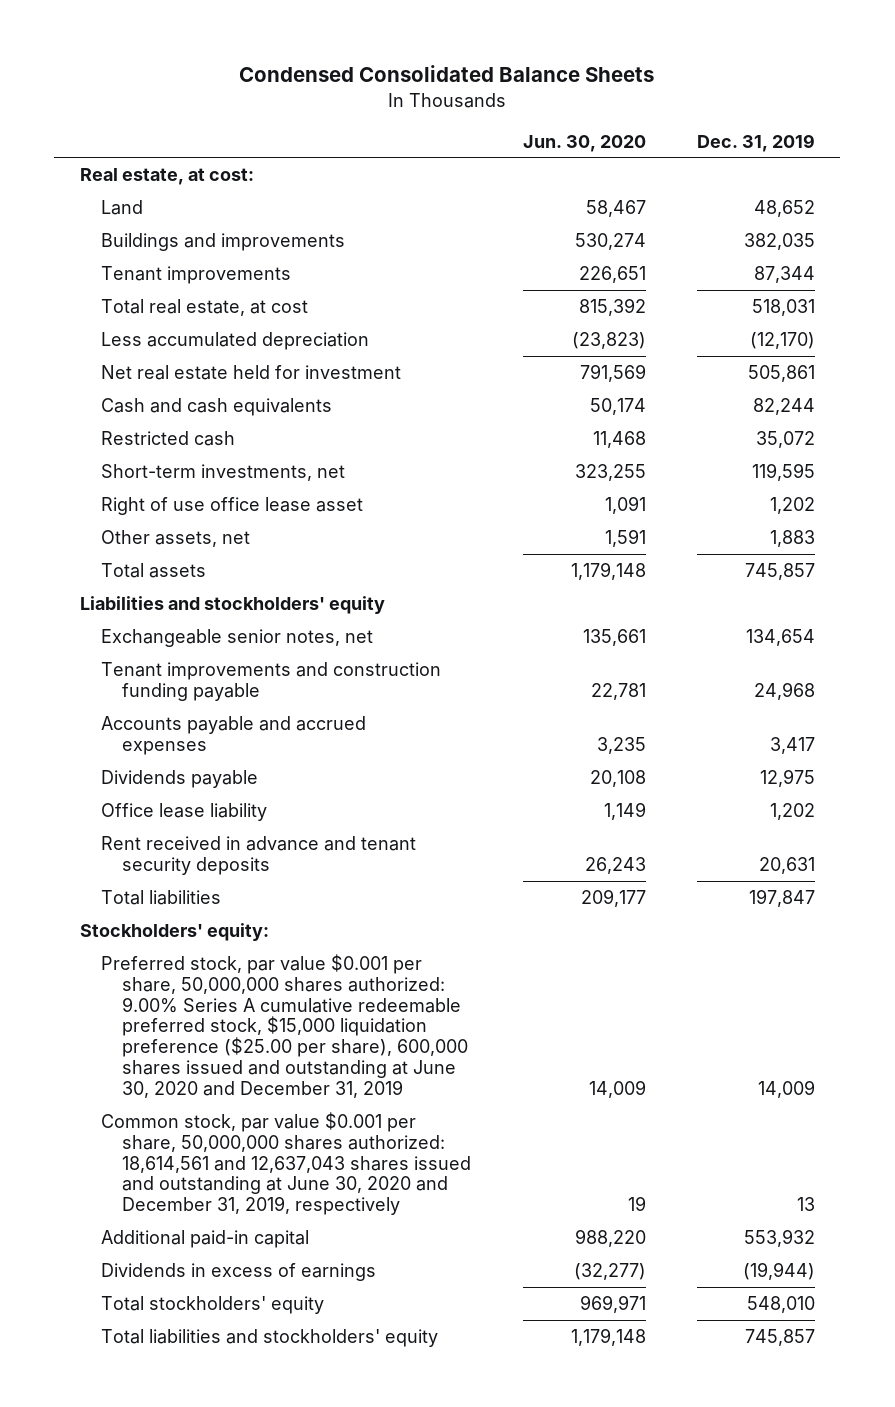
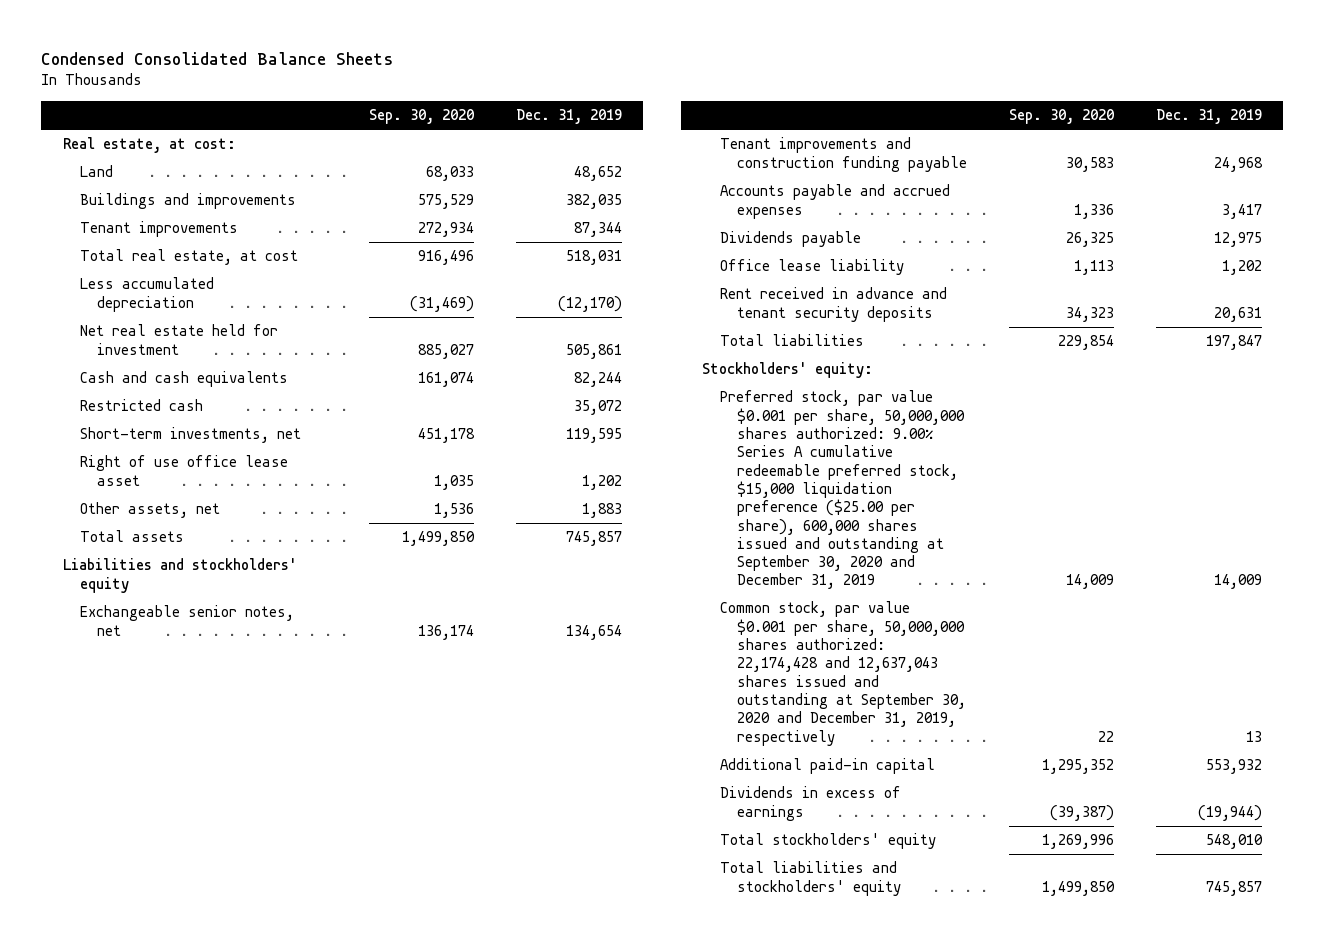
[522,134,646,152] Jun. 30, 2020 -> none
none -> [369,109,475,125] Sep. 30, 2020
[101,953,469,1098] Preferred stock, par value $0.001 per share, 50,000,000 shares authorized: 9.00% Series A cumulative redeemable preferred stock, $15,000 liquidation preference ($25.00 per share), 600,000 shares issued and outstanding at June 30, 2020 and December 31, 2019 -> [719,390,965,590] Preferred stock, par value $0.001 per share, 50,000,000 shares authorized: 9.00% Series A cumulative redeemable preferred stock, $15,000 liquidation preference ($25.00 per share), 600,000 shares issued and outstanding at September 30, 2020 and December 31, 2019
[101,1111,472,1216] Common stock, par value $0.001 per share, 50,000,000 shares authorized: 18,614,561 and 12,637,043 shares issued and outstanding at June 30, 2020 and December 31, 2019, respectively -> [719,601,966,746] Common stock, par value $0.001 per share, 50,000,000 shares authorized: 22,174,428 and 12,637,043 shares issued and outstanding at September 30, 2020 and December 31, 2019, respectively

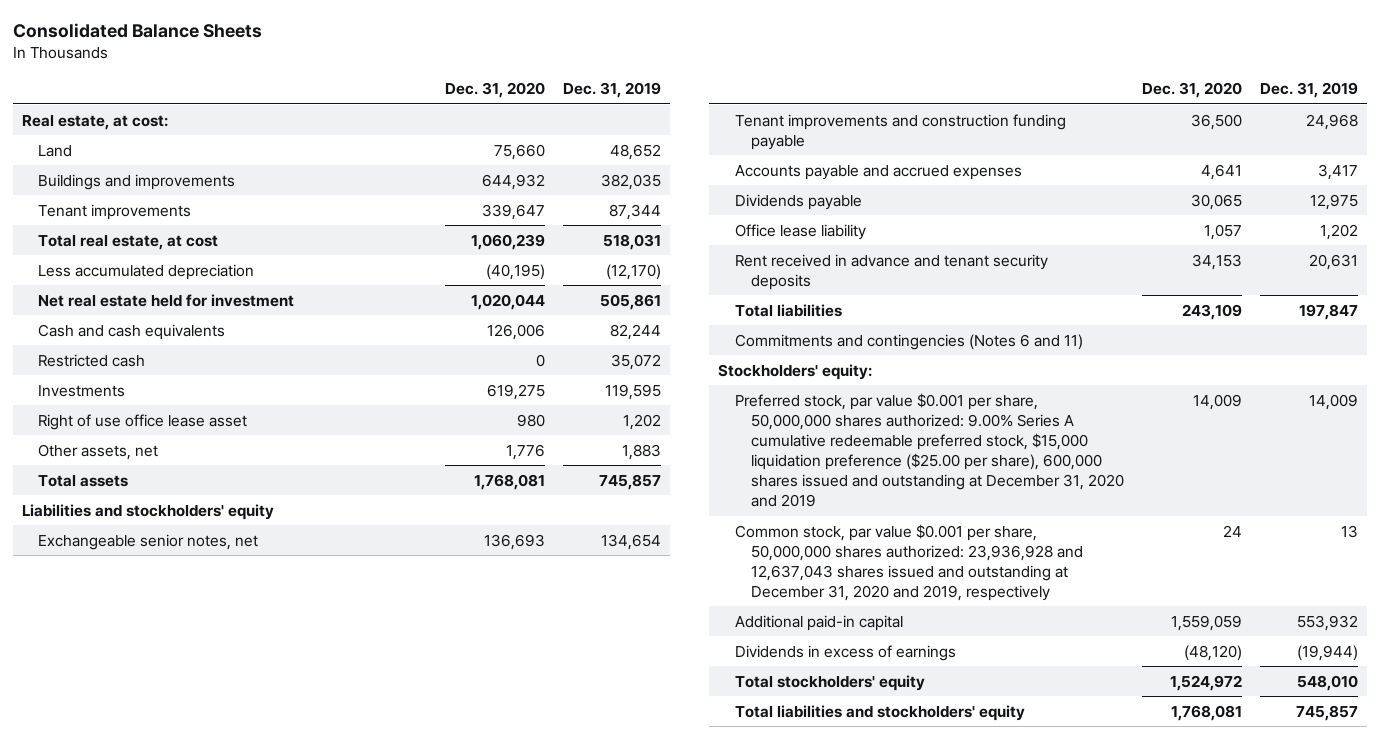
[41,51,394,65] Condensed Consolidated Balance Sheets -> [12,22,262,38] Consolidated Balance Sheets
[369,109,475,125] Sep. 30, 2020 -> none
none -> [445,82,546,99] Dec. 31, 2020
[79,427,301,444] Short-term investments, net -> [37,384,125,397] Investments
none -> [734,333,1083,350] Commitments and contingencies (Notes 6 and 11)
[719,390,965,590] Preferred stock, par value $0.001 per share, 50,000,000 shares authorized: 9.00% Series A cumulative redeemable preferred stock, $15,000 liquidation preference ($25.00 per share), 600,000 shares issued and outstanding at September 30, 2020 and December 31, 2019 -> [734,392,1124,508] Preferred stock, par value $0.001 per share, 50,000,000 shares authorized: 9.00% Series A cumulative redeemable preferred stock, $15,000 liquidation preference ($25.00 per share), 600,000 shares issued and outstanding at December 31, 2020 and 2019
[719,601,966,746] Common stock, par value $0.001 per share, 50,000,000 shares authorized: 22,174,428 and 12,637,043 shares issued and outstanding at September 30, 2020 and December 31, 2019, respectively -> [734,523,1083,601] Common stock, par value $0.001 per share, 50,000,000 shares authorized: 23,936,928 and 12,637,043 shares issued and outstanding at December 31, 2020 and 2019, respectively

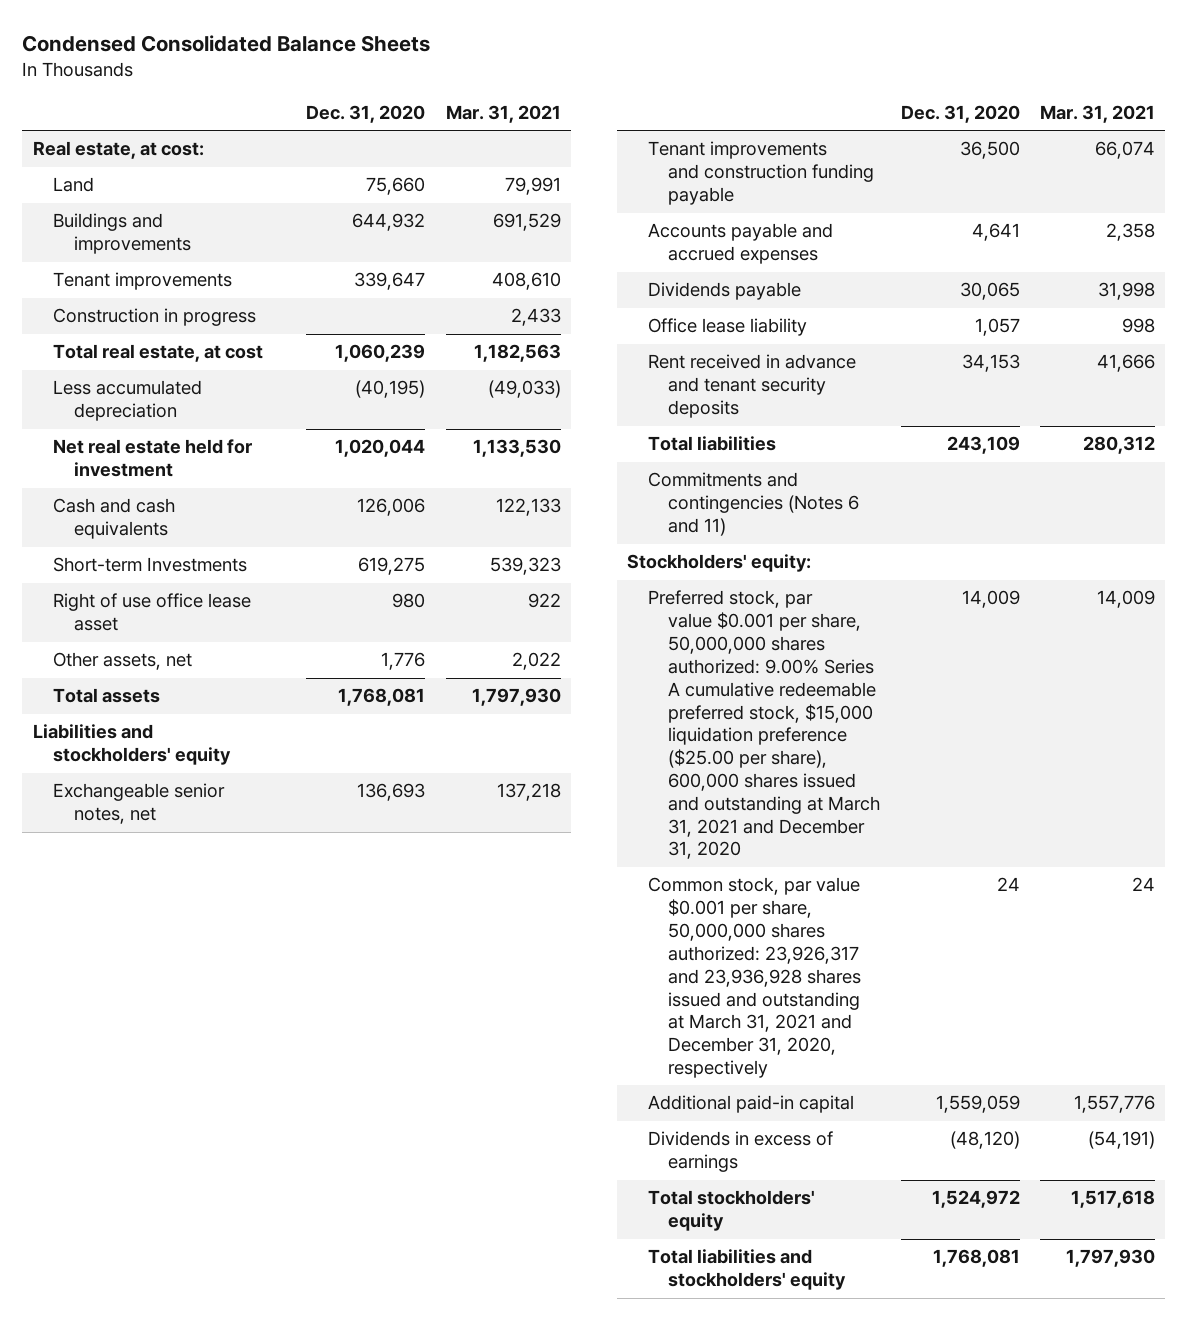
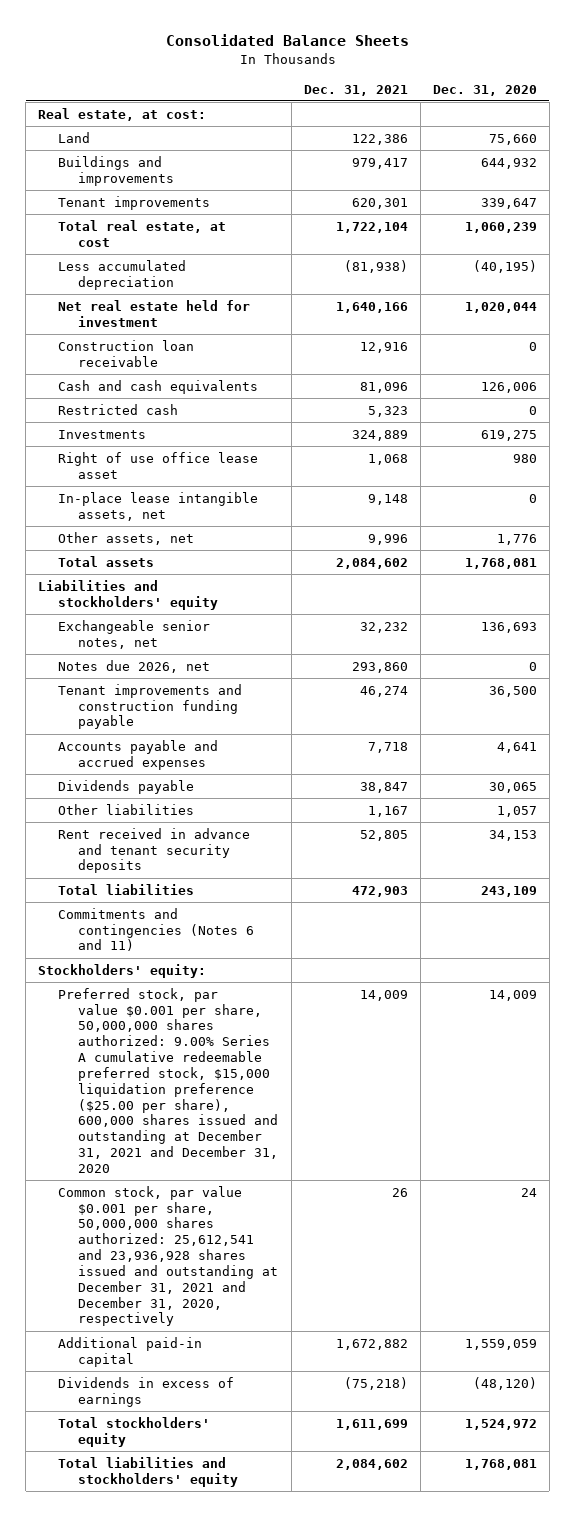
[22,34,431,52] Condensed Consolidated Balance Sheets -> [165,34,409,47] Consolidated Balance Sheets
[445,104,561,123] Mar. 31, 2021 -> none
none -> [303,84,408,96] Dec. 31, 2021
[53,308,257,327] Construction in progress -> none
none -> [58,339,195,367] Construction loan receivable
none -> [58,403,179,415] Restricted cash
[53,557,248,573] Short-term Investments -> [58,429,147,439] Investments
none -> [58,491,259,521] In-place lease intangible assets, net
none -> [58,659,211,673] Notes due 2026, net
[647,318,807,337] Office lease liability -> [58,803,195,815] Other liabilities
[647,590,881,860] Preferred stock, par value $0.001 per share, 50,000,000 shares authorized: 9.00% Series A cumulative redeemable preferred stock, $15,000 liquidation preference ($25.00 per share), 600,000 shares issued and outstanding at March 31, 2021 and December 31, 2020 -> [58,987,279,1173] Preferred stock, par value $0.001 per share, 50,000,000 shares authorized: 9.00% Series A cumulative redeemable preferred stock, $15,000 liquidation preference ($25.00 per share), 600,000 shares issued and outstanding at December 31, 2021 and December 31, 2020
[647,877,862,1079] Common stock, par value $0.001 per share, 50,000,000 shares authorized: 23,926,317 and 23,936,928 shares issued and outstanding at March 31, 2021 and December 31, 2020, respectively -> [58,1185,279,1327] Common stock, par value $0.001 per share, 50,000,000 shares authorized: 25,612,541 and 23,936,928 shares issued and outstanding at December 31, 2021 and December 31, 2020, respectively

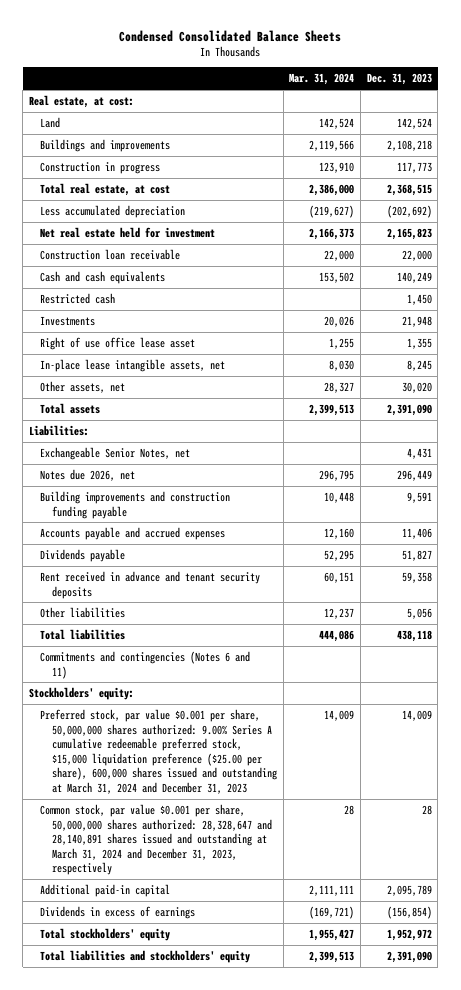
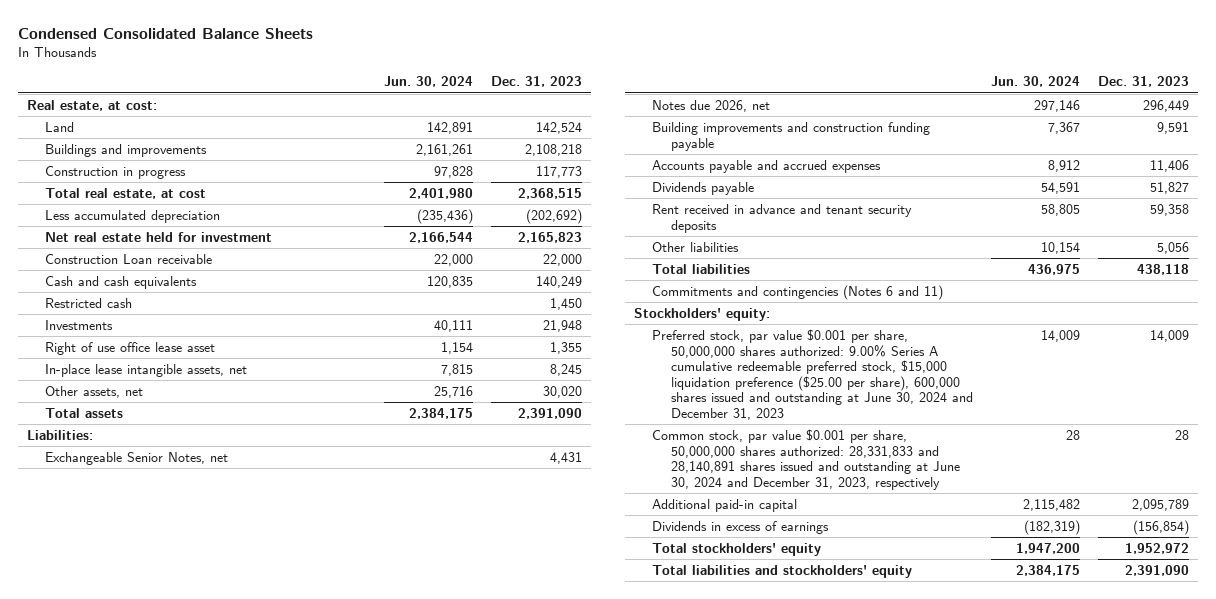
[289,73,355,86] Mar. 31, 2024 -> none
none -> [383,76,473,88] Jun. 30, 2024
[40,248,181,260] Construction loan receivable -> [45,253,213,264] Construction Loan receivable
[40,708,277,794] Preferred stock, par value $0.001 per share, 50,000,000 shares authorized: 9.00% Series A cumulative redeemable preferred stock, $15,000 liquidation preference ($25.00 per share), 600,000 shares issued and outstanding at March 31, 2024 and December 31, 2023 -> [652,328,973,421] Preferred stock, par value $0.001 per share, 50,000,000 shares authorized: 9.00% Series A cumulative redeemable preferred stock, $15,000 liquidation preference ($25.00 per share), 600,000 shares issued and outstanding at June 30, 2024 and December 31, 2023
[40,803,272,876] Common stock, par value $0.001 per share, 50,000,000 shares authorized: 28,328,647 and 28,140,891 shares issued and outstanding at March 31, 2024 and December 31, 2023, respectively -> [652,428,960,490] Common stock, par value $0.001 per share, 50,000,000 shares authorized: 28,331,833 and 28,140,891 shares issued and outstanding at June 30, 2024 and December 31, 2023, respectively

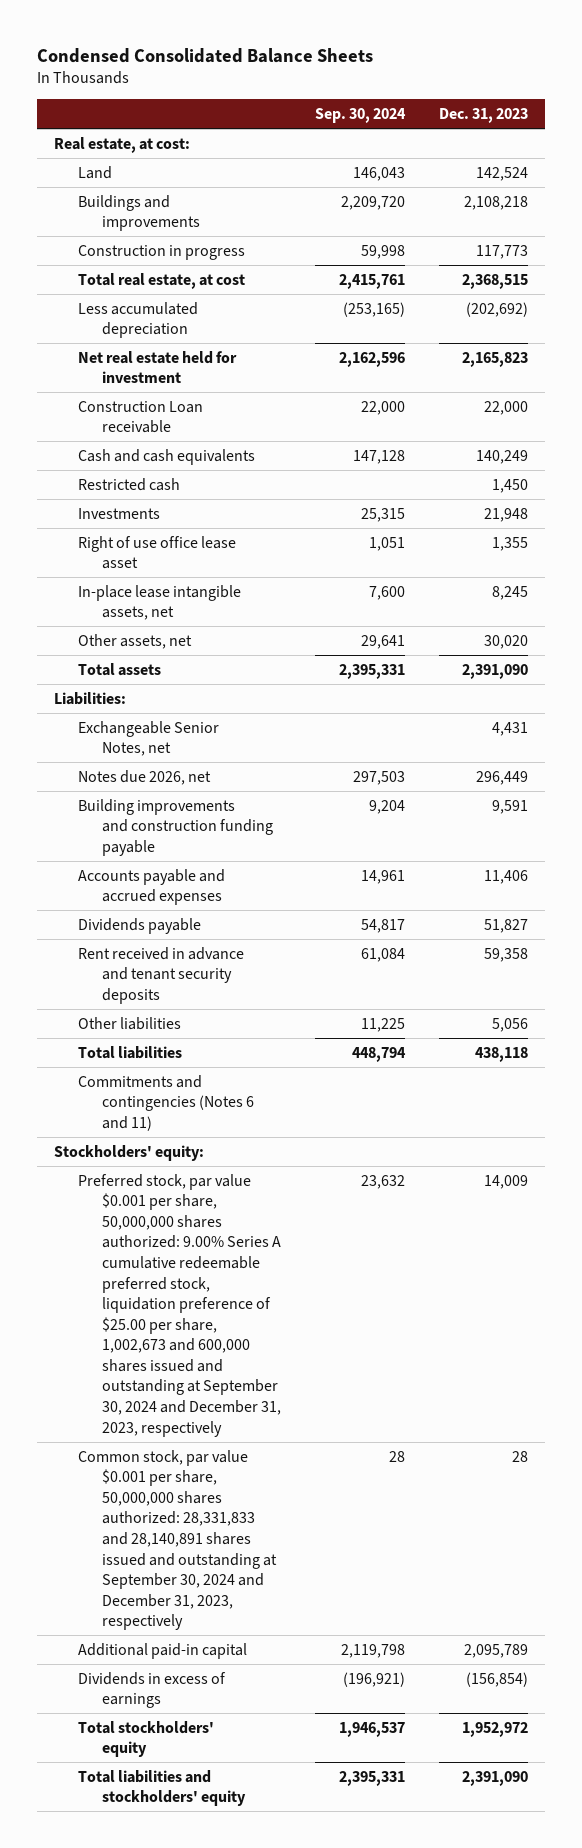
[383,76,473,88] Jun. 30, 2024 -> none
none -> [314,108,406,124] Sep. 30, 2024
[652,328,973,421] Preferred stock, par value $0.001 per share, 50,000,000 shares authorized: 9.00% Series A cumulative redeemable preferred stock, $15,000 liquidation preference ($25.00 per share), 600,000 shares issued and outstanding at June 30, 2024 and December 31, 2023 -> [77,1173,281,1437] Preferred stock, par value $0.001 per share, 50,000,000 shares authorized: 9.00% Series A cumulative redeemable preferred stock, liquidation preference of $25.00 per share, 1,002,673 and 600,000 shares issued and outstanding at September 30, 2024 and December 31, 2023, respectively
[652,428,960,490] Common stock, par value $0.001 per share, 50,000,000 shares authorized: 28,331,833 and 28,140,891 shares issued and outstanding at June 30, 2024 and December 31, 2023, respectively -> [77,1449,277,1631] Common stock, par value $0.001 per share, 50,000,000 shares authorized: 28,331,833 and 28,140,891 shares issued and outstanding at September 30, 2024 and December 31, 2023, respectively

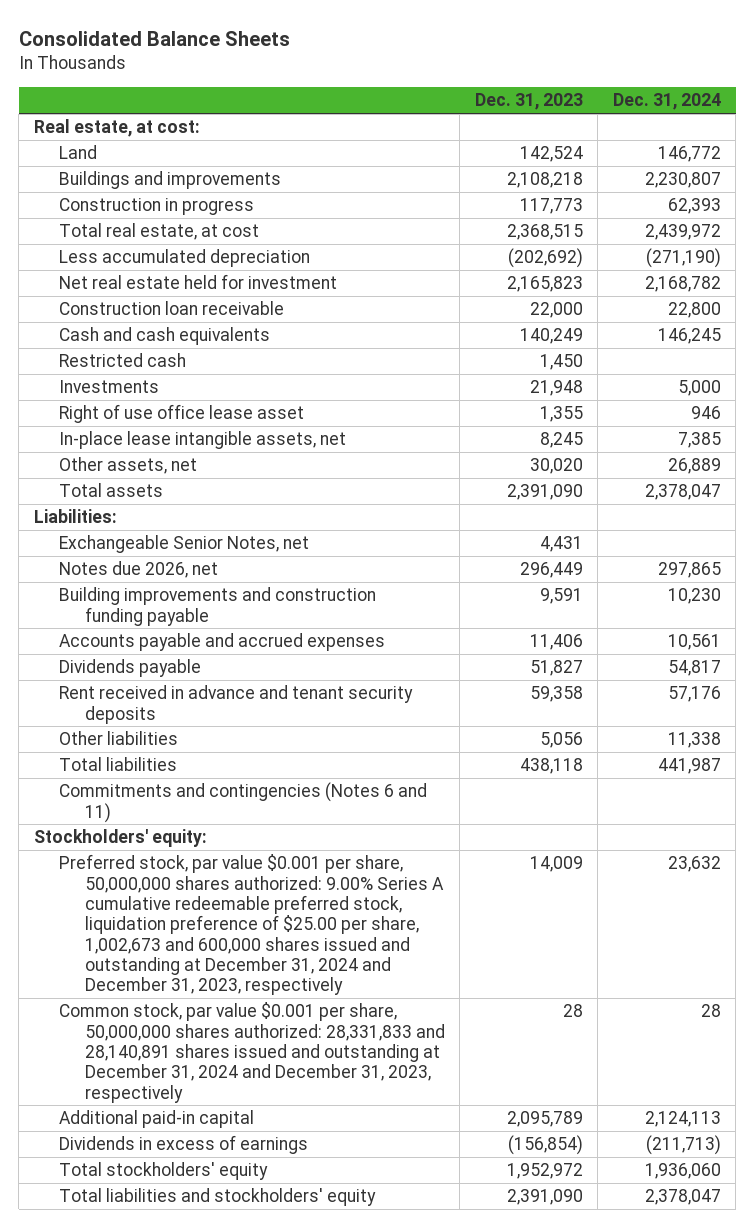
[36,47,373,63] Condensed Consolidated Balance Sheets -> [18,30,290,46] Consolidated Balance Sheets
[314,108,406,124] Sep. 30, 2024 -> none
none -> [612,93,721,111] Dec. 31, 2024
[77,400,203,434] Construction Loan receivable -> [59,301,285,316] Construction loan receivable
[77,1173,281,1437] Preferred stock, par value $0.001 per share, 50,000,000 shares authorized: 9.00% Series A cumulative redeemable preferred stock, liquidation preference of $25.00 per share, 1,002,673 and 600,000 shares issued and outstanding at September 30, 2024 and December 31, 2023, respectively -> [59,854,444,996] Preferred stock, par value $0.001 per share, 50,000,000 shares authorized: 9.00% Series A cumulative redeemable preferred stock, liquidation preference of $25.00 per share, 1,002,673 and 600,000 shares issued and outstanding at December 31, 2024 and December 31, 2023, respectively
[77,1449,277,1631] Common stock, par value $0.001 per share, 50,000,000 shares authorized: 28,331,833 and 28,140,891 shares issued and outstanding at September 30, 2024 and December 31, 2023, respectively -> [59,1002,445,1103] Common stock, par value $0.001 per share, 50,000,000 shares authorized: 28,331,833 and 28,140,891 shares issued and outstanding at December 31, 2024 and December 31, 2023, respectively

